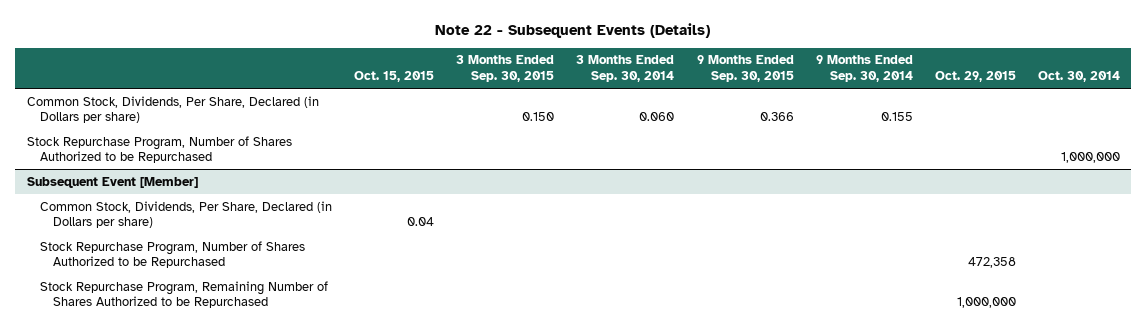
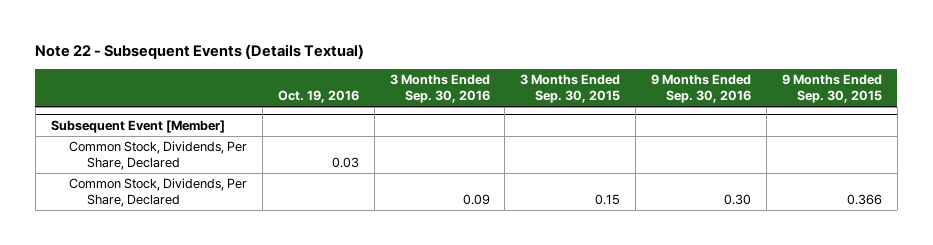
[435,23,711,39] Note 22 - Subsequent Events (Details) -> [35,43,365,59] Note 22 - Subsequent Events (Details Textual)
[353,70,434,82] Oct. 15, 2015 -> none
[576,55,675,82] 3 Months Ended Sep. 30, 2014 -> none
[815,55,913,82] 9 Months Ended Sep. 30, 2014 -> none
[935,70,1017,82] Oct. 29, 2015 -> none
[1038,70,1121,82] Oct. 30, 2014 -> none
none -> [277,89,359,103] Oct. 19, 2016
none -> [389,74,490,103] 3 Months Ended Sep. 30, 2016
none -> [651,74,752,103] 9 Months Ended Sep. 30, 2016
[26,95,319,124] Common Stock, Dividends, Per Share, Declared (in Dollars per share) -> none
[26,135,292,164] Stock Repurchase Program, Number of Shares Authorized to be Repurchased -> none
[39,240,305,269] Stock Repurchase Program, Number of Shares Authorized to be Repurchased -> none
[39,280,328,309] Stock Repurchase Program, Remaining Number of Shares Authorized to be Repurchased -> none
[39,200,332,229] Common Stock, Dividends, Per Share, Declared (in Dollars per share) -> [68,141,247,171] Common Stock, Dividends, Per Share, Declared
none -> [68,178,247,208] Common Stock, Dividends, Per Share, Declared

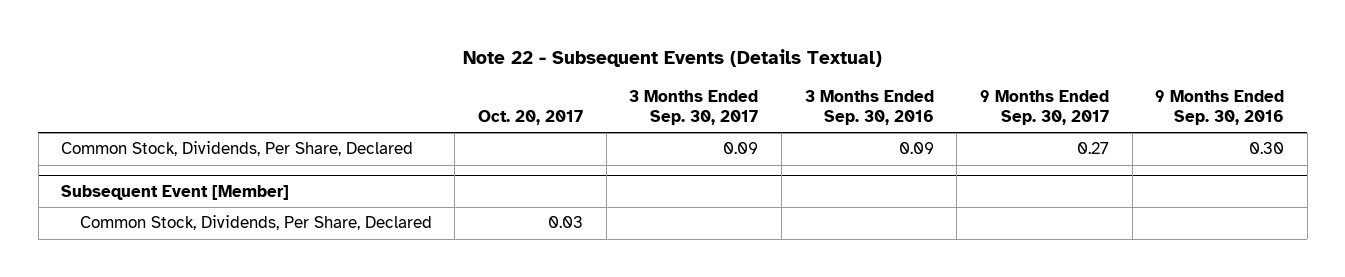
[277,89,359,103] Oct. 19, 2016 -> none
[520,74,621,103] 3 Months Ended Sep. 30, 2015 -> none
[781,74,882,103] 9 Months Ended Sep. 30, 2015 -> none
none -> [478,110,584,126] Oct. 20, 2017
none -> [629,89,759,126] 3 Months Ended Sep. 30, 2017
none -> [979,89,1109,126] 9 Months Ended Sep. 30, 2017
none -> [61,141,414,157] Common Stock, Dividends, Per Share, Declared
[68,178,247,208] Common Stock, Dividends, Per Share, Declared -> none

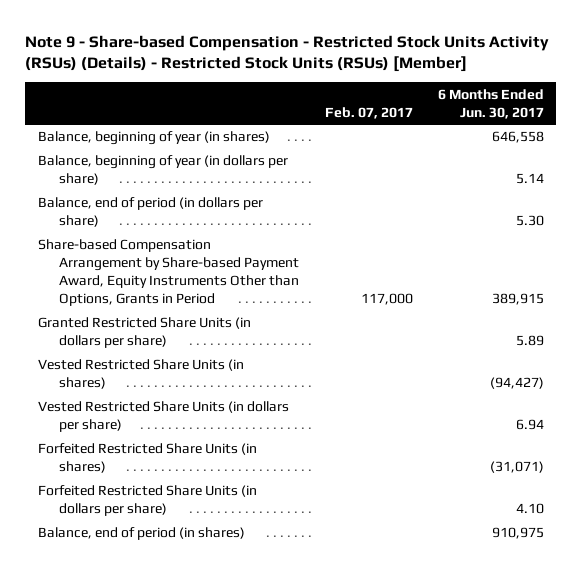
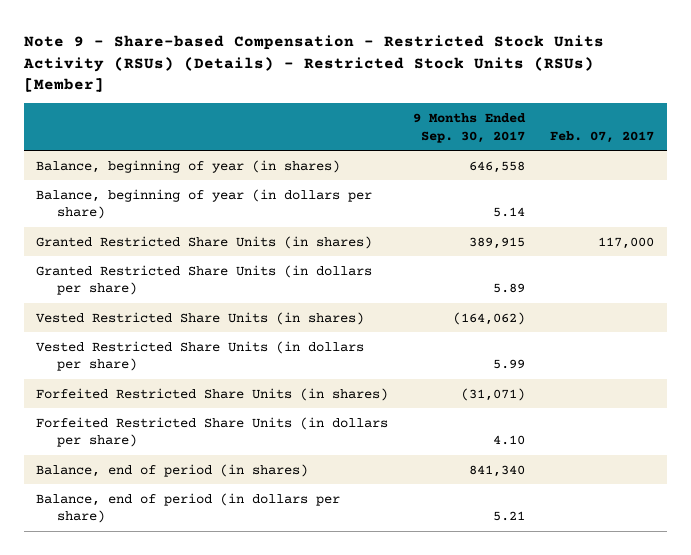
[437,88,544,119] 6 Months Ended Jun. 30, 2017 -> none
none -> [413,112,527,143] 9 Months Ended Sep. 30, 2017
[37,239,300,307] Share-based Compensation Arrangement by Share-based Payment Award, Equity Instruments Other than Options, Grants in Period -> [36,235,373,249] Granted Restricted Share Units (in shares)
[37,197,263,228] Balance, end of period (in dollars per share) -> [36,492,341,524] Balance, end of period (in dollars per share)

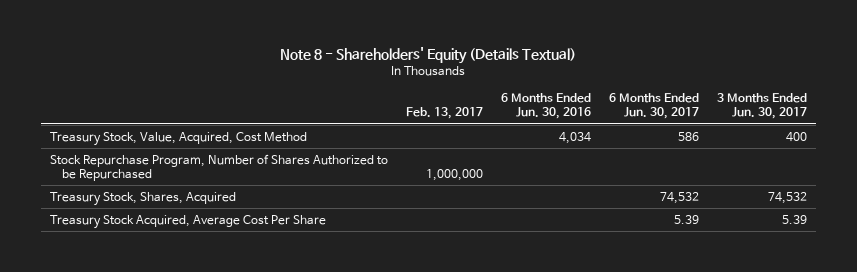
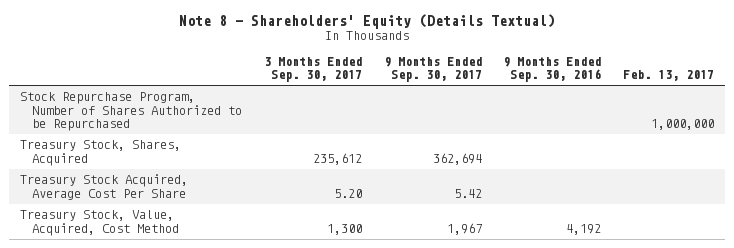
[500,93,591,120] 6 Months Ended Jun. 30, 2016 -> none
[608,93,699,120] 6 Months Ended Jun. 30, 2017 -> none
[717,93,808,120] 3 Months Ended Jun. 30, 2017 -> none
none -> [263,57,362,83] 3 Months Ended Sep. 30, 2017
none -> [383,57,482,83] 9 Months Ended Sep. 30, 2017
none -> [503,57,602,83] 9 Months Ended Sep. 30, 2016
[49,131,307,146] Treasury Stock, Value, Acquired, Cost Method -> [20,210,179,236] Treasury Stock, Value, Acquired, Cost Method

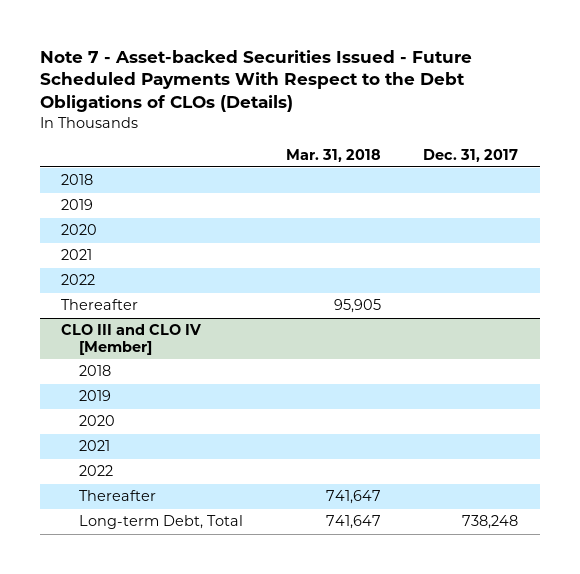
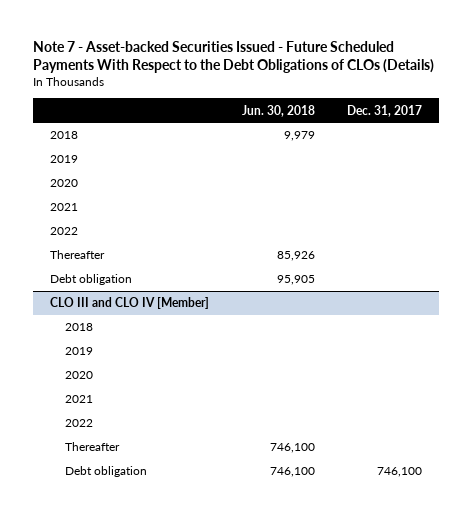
[285,148,381,162] Mar. 31, 2018 -> none
none -> [241,104,315,117] Jun. 30, 2018
none -> [49,274,132,286] Debt obligation
[78,515,243,530] Long-term Debt, Total -> none
none -> [64,466,147,478] Debt obligation

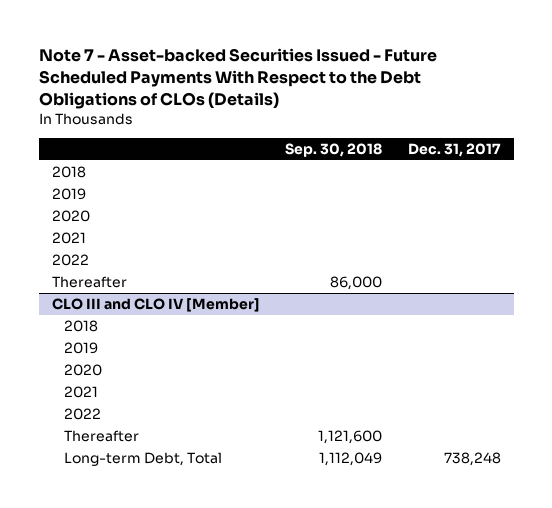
[241,104,315,117] Jun. 30, 2018 -> none
none -> [285,142,383,157] Sep. 30, 2018
[49,274,132,286] Debt obligation -> none
[64,466,147,478] Debt obligation -> none
none -> [63,452,222,467] Long-term Debt, Total

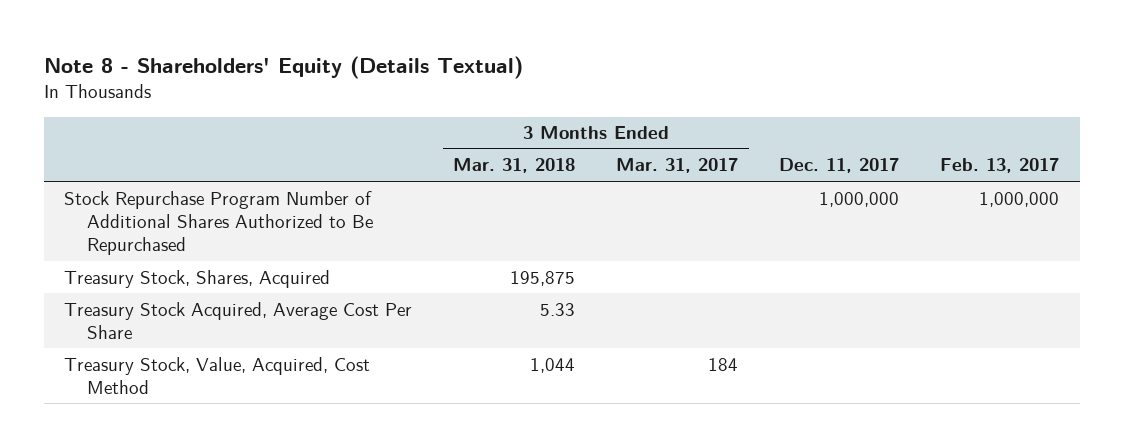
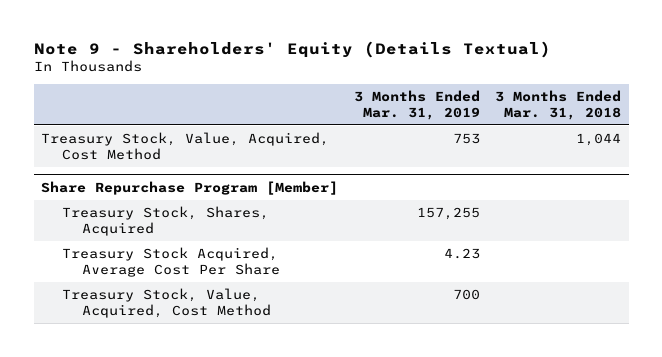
[43,55,523,79] Note 8 - Shareholders' Equity (Details Textual) -> [33,40,551,58] Note 9 - Shareholders' Equity (Details Textual)
[616,158,739,174] Mar. 31, 2017 -> none
[779,158,900,174] Dec. 11, 2017 -> none
[940,158,1060,174] Feb. 13, 2017 -> none
none -> [353,89,480,120] 3 Months Ended Mar. 31, 2019
[64,190,374,255] Stock Repurchase Program Number of Additional Shares Authorized to Be Repurchased -> none
[64,269,331,288] Treasury Stock, Shares, Acquired -> none
[64,301,413,339] Treasury Stock Acquired, Average Cost Per Share -> none
none -> [41,180,339,195] Share Repurchase Program [Member]
none -> [61,205,269,236] Treasury Stock, Shares, Acquired
none -> [61,246,280,277] Treasury Stock Acquired, Average Cost Per Share
none -> [61,287,271,318] Treasury Stock, Value, Acquired, Cost Method

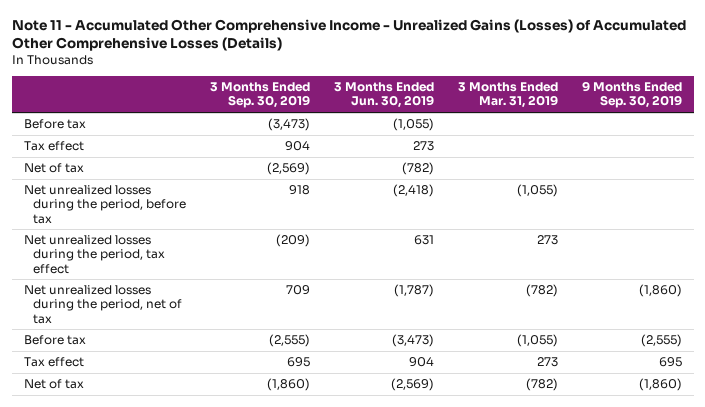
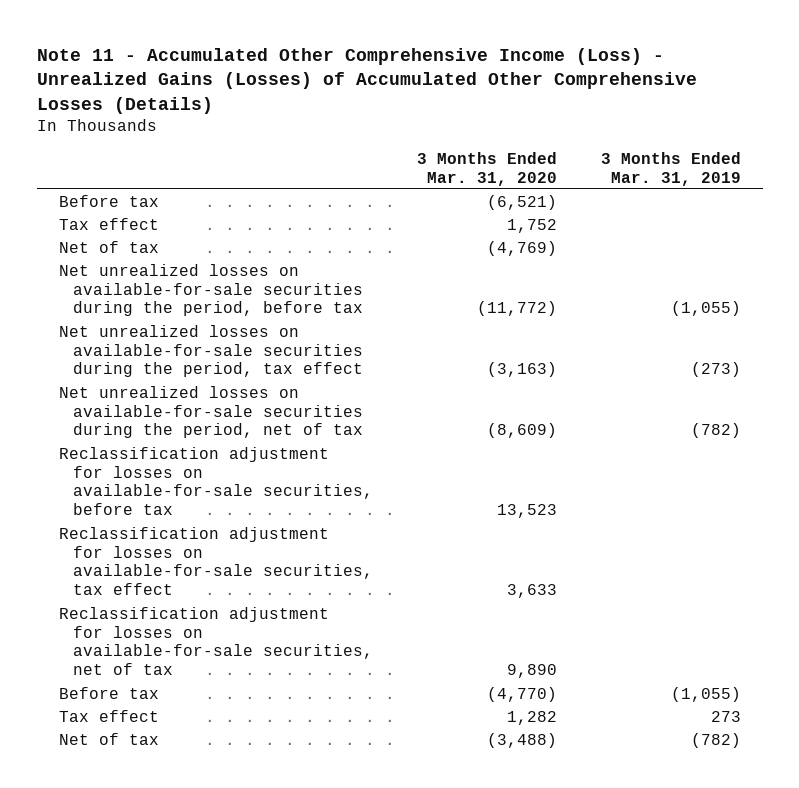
[11,18,686,52] Note 11 - Accumulated Other Comprehensive Income - Unrealized Gains (Losses) of Accumulated Other Comprehensive Losses (Details) -> [36,47,697,114] Note 11 - Accumulated Other Comprehensive Income (Loss) - Unrealized Gains (Losses) of Accumulated Other Comprehensive Losses (Details)
[210,82,311,109] 3 Months Ended Sep. 30, 2019 -> none
[333,82,434,109] 3 Months Ended Jun. 30, 2019 -> none
[581,81,682,109] 9 Months Ended Sep. 30, 2019 -> none
none -> [416,151,557,186] 3 Months Ended Mar. 31, 2020
[23,185,187,224] Net unrealized losses during the period, before tax -> [58,263,363,317] Net unrealized losses on available-for-sale securities during the period, before tax
[23,235,166,274] Net unrealized losses during the period, tax effect -> [58,324,363,378] Net unrealized losses on available-for-sale securities during the period, tax effect
[536,235,558,246] 273 -> [690,362,741,378] (273)
[23,285,183,324] Net unrealized losses during the period, net of tax -> [58,385,363,439] Net unrealized losses on available-for-sale securities during the period, net of tax
none -> [58,446,373,516] Reclassification adjustment for losses on available-for-sale securities, before tax
none -> [58,526,373,596] Reclassification adjustment for losses on available-for-sale securities, tax effect
none -> [58,606,373,676] Reclassification adjustment for losses on available-for-sale securities, net of tax

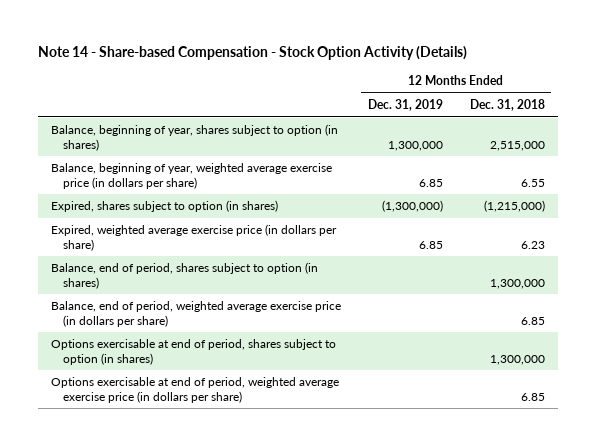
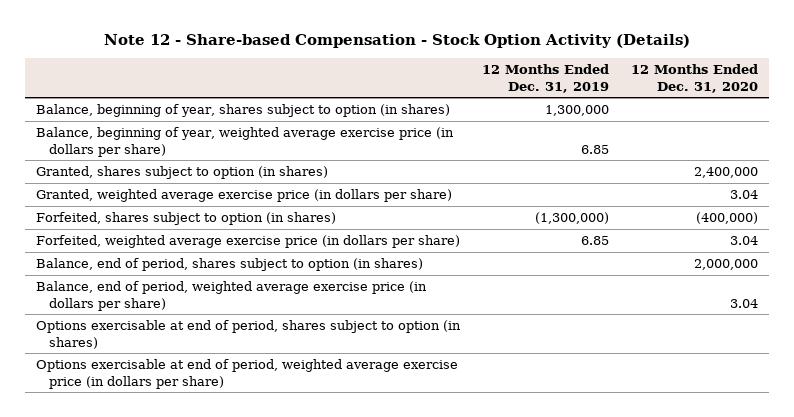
[38,46,468,61] Note 14 - Share-based Compensation - Stock Option Activity (Details) -> [104,34,691,49] Note 12 - Share-based Compensation - Stock Option Activity (Details)
[469,99,545,112] Dec. 31, 2018 -> none
none -> [631,64,759,93] 12 Months Ended Dec. 31, 2020
none -> [36,166,329,180] Granted, shares subject to option (in shares)
none -> [36,189,453,203] Granted, weighted average exercise price (in dollars per share)
[51,200,279,213] Expired, shares subject to option (in shares) -> [36,212,337,226] Forfeited, shares subject to option (in shares)
[51,224,338,251] Expired, weighted average exercise price (in dollars per share) -> [36,235,461,249] Forfeited, weighted average exercise price (in dollars per share)

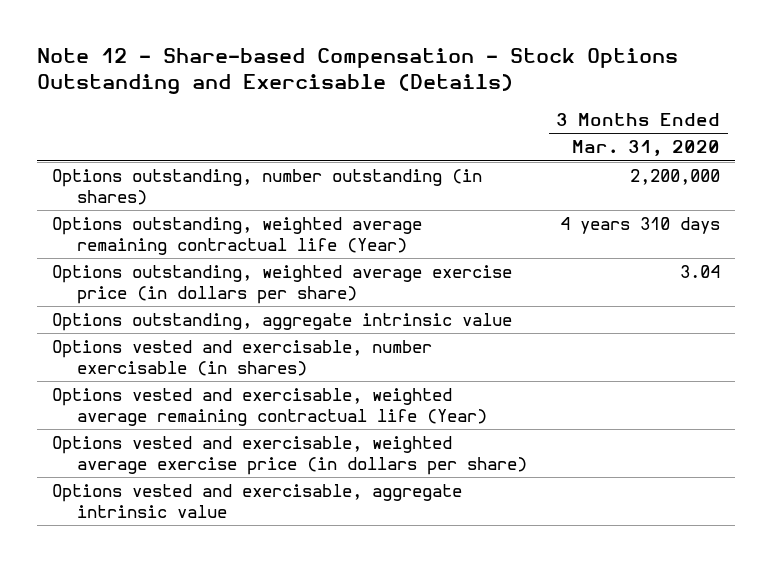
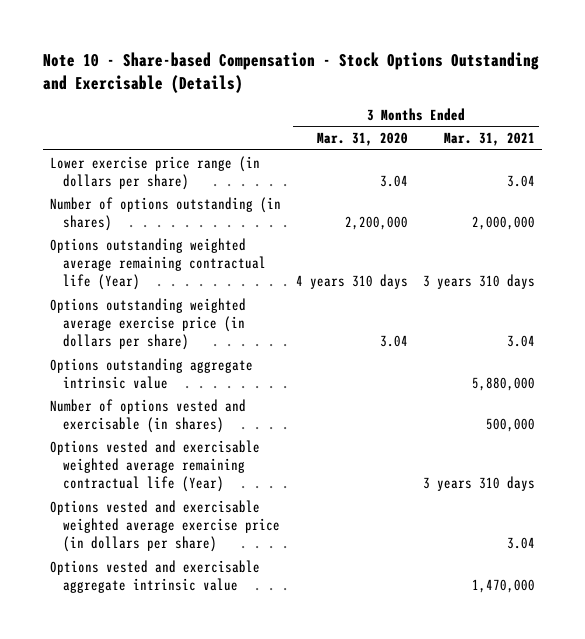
[37,48,679,95] Note 12 - Share-based Compensation - Stock Options Outstanding and Exercisable (Details) -> [43,51,540,93] Note 10 - Share-based Compensation - Stock Options Outstanding and Exercisable (Details)
none -> [444,132,536,147] Mar. 31, 2021
none -> [50,155,261,190] Lower exercise price range (in dollars per share)
[52,168,483,206] Options outstanding, number outstanding (in shares) -> [50,196,282,231] Number of options outstanding (in shares)
[52,216,423,256] Options outstanding, weighted average remaining contractual life (Year) -> [50,237,267,291] Options outstanding weighted average remaining contractual life (Year)
[52,264,513,305] Options outstanding, weighted average exercise price (in dollars per share) -> [50,297,247,351] Options outstanding weighted average exercise price (in dollars per share)
[52,312,513,331] Options outstanding, aggregate intrinsic value -> [50,357,254,389] Options outstanding aggregate intrinsic value
[52,339,433,377] Options vested and exercisable, number exercisable (in shares) -> [50,398,247,433] Number of options vested and exercisable (in shares)
[52,387,487,427] Options vested and exercisable, weighted average remaining contractual life (Year) -> [50,439,261,493] Options vested and exercisable weighted average remaining contractual life (Year)
[52,435,527,476] Options vested and exercisable, weighted average exercise price (in dollars per share) -> [50,499,281,553] Options vested and exercisable weighted average exercise price (in dollars per share)
[52,483,463,519] Options vested and exercisable, aggregate intrinsic value -> [50,559,261,593] Options vested and exercisable aggregate intrinsic value

